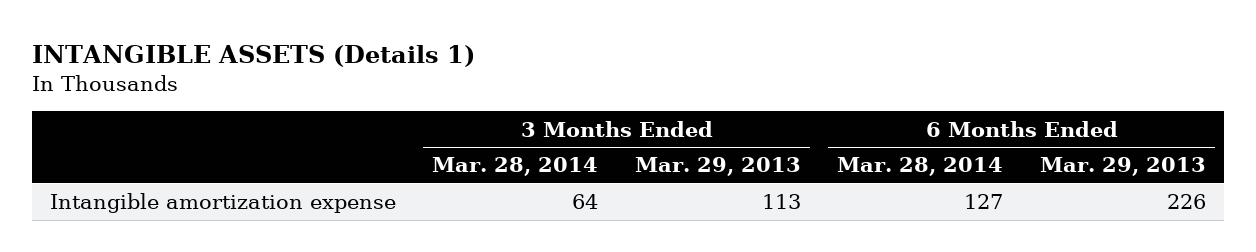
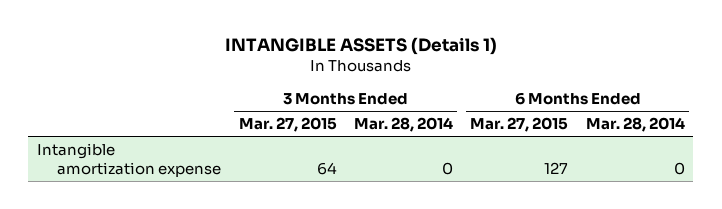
[634,157,801,177] Mar. 29, 2013 -> none
[1039,157,1206,177] Mar. 29, 2013 -> none
none -> [238,116,337,132] Mar. 27, 2015
none -> [470,116,569,132] Mar. 27, 2015
[572,194,599,210] 64 -> [442,161,454,175] 0
[964,194,1004,210] 127 -> [673,161,685,175] 0

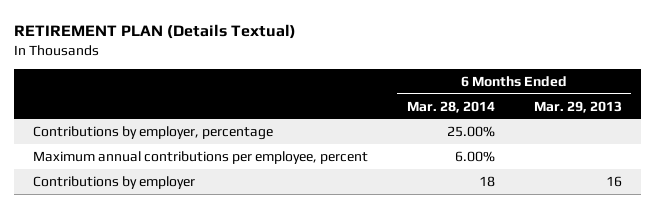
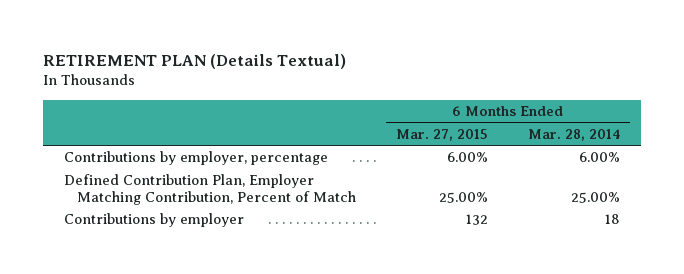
[533,100,622,113] Mar. 29, 2013 -> none
none -> [396,129,489,142] Mar. 27, 2015
[33,150,369,164] Maximum annual contributions per employee, percent -> none
[447,125,496,137] 25.00% -> [579,152,621,163] 6.00%
none -> [63,174,356,206] Defined Contribution Plan, Employer Matching Contribution, Percent of Match

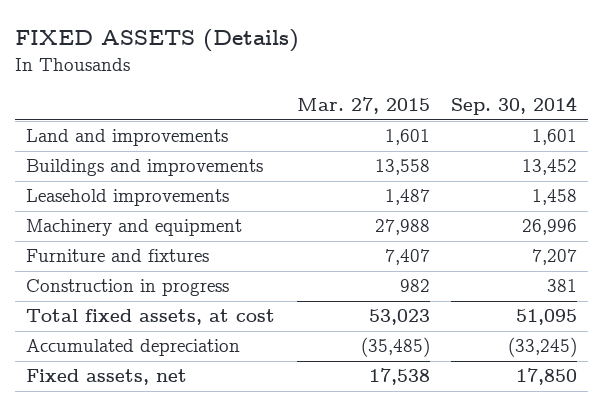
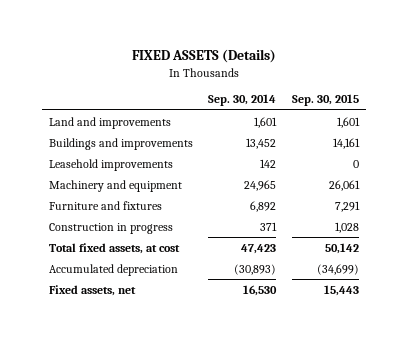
[296,97,430,115] Mar. 27, 2015 -> none
none -> [291,94,359,107] Sep. 30, 2015
[532,189,578,206] 1,458 -> [260,158,277,168] 142
[522,219,578,236] 26,996 -> [244,179,277,191] 24,965
[532,249,578,266] 7,207 -> [250,200,277,212] 6,892
[547,279,578,293] 381 -> [260,221,278,231] 371
[516,309,578,326] 51,095 -> [241,243,277,254] 47,423
[508,337,578,358] (33,245) -> [234,263,277,275] (30,893)
[516,368,578,386] 17,850 -> [243,284,278,296] 16,530

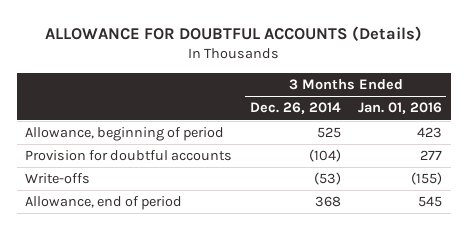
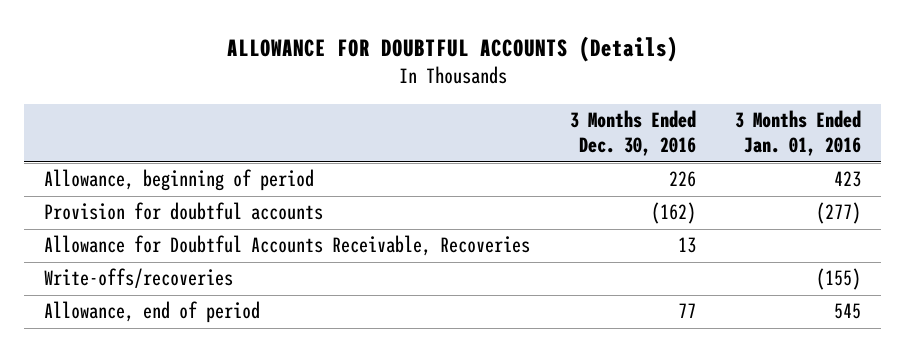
[249,102,341,115] Dec. 26, 2014 -> none
none -> [569,109,696,157] 3 Months Ended Dec. 30, 2016
[419,150,442,161] 277 -> [816,202,862,225] (277)
none -> [44,235,531,257] Allowance for Doubtful Accounts Receivable, Recoveries
[25,173,91,185] Write-offs -> [44,268,234,289] Write-offs/recoveries

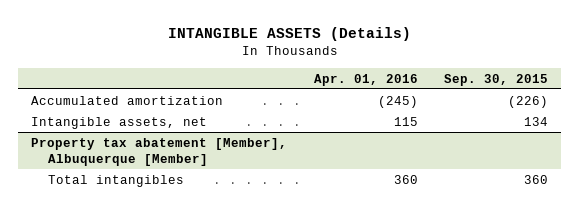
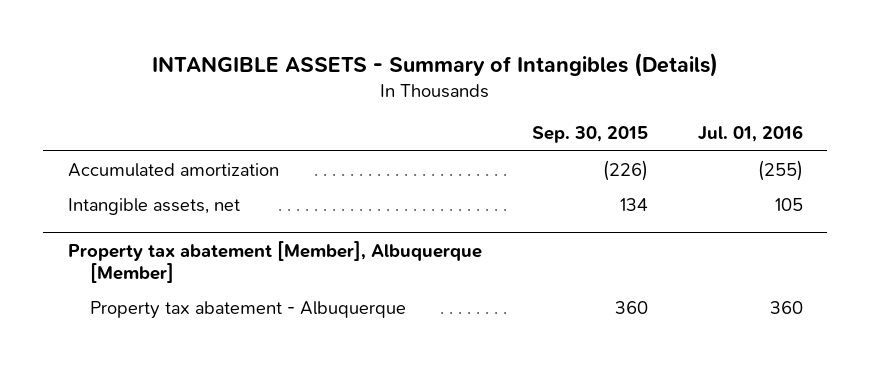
[167,27,411,42] INTANGIBLE ASSETS (Details) -> [152,52,719,77] INTANGIBLE ASSETS - Summary of Intangibles (Details)
[313,73,418,86] Apr. 01, 2016 -> none
none -> [697,125,803,143] Jul. 01, 2016
[47,174,184,187] Total intangibles -> [90,300,407,319] Property tax abatement - Albuquerque

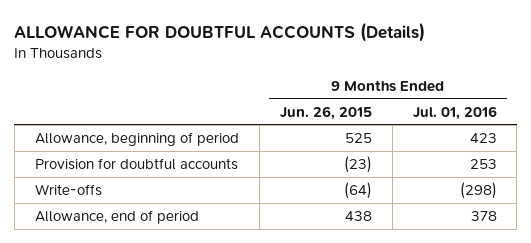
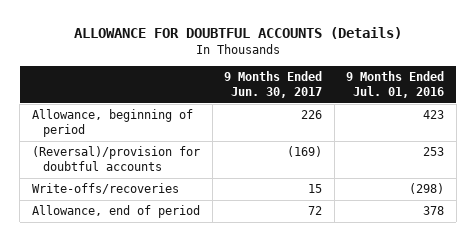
[279,105,372,120] Jun. 26, 2015 -> none
none -> [224,70,323,98] 9 Months Ended Jun. 30, 2017
[34,158,238,171] Provision for doubtful accounts -> [31,146,200,172] (Reversal)/provision for doubtful accounts
[34,184,102,197] Write-offs -> [31,183,179,195] Write-offs/recoveries

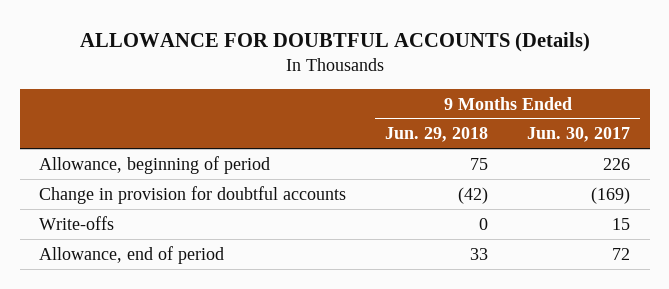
[346,70,445,98] 9 Months Ended Jul. 01, 2016 -> none
none -> [385,127,489,143] Jun. 29, 2018
[31,146,200,172] (Reversal)/provision for doubtful accounts -> [39,185,347,204] Change in provision for doubtful accounts
[31,183,179,195] Write-offs/recoveries -> [39,215,115,230] Write-offs

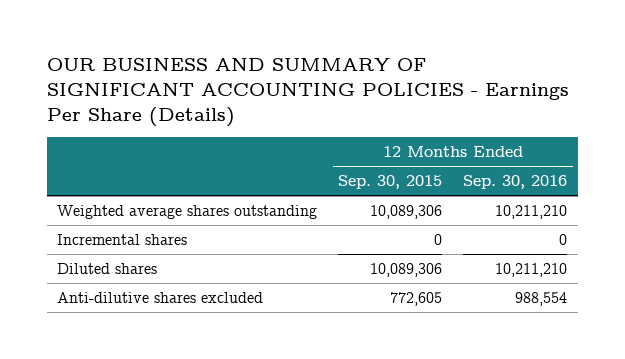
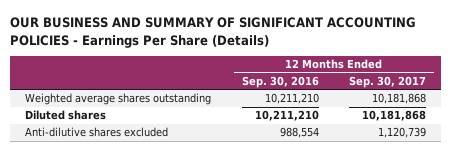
[338,175,443,190] Sep. 30, 2015 -> none
none -> [349,75,427,88] Sep. 30, 2017
[57,234,188,246] Incremental shares -> none

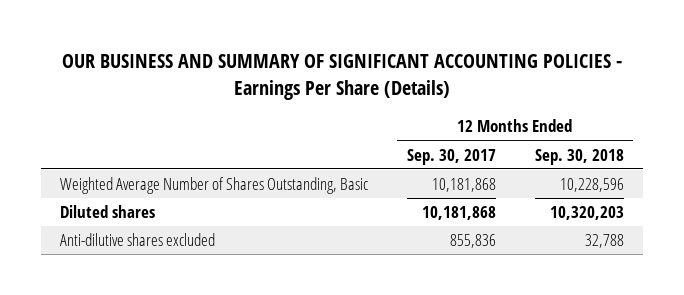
[241,75,319,88] Sep. 30, 2016 -> none
none -> [534,148,624,165] Sep. 30, 2018
[25,93,212,106] Weighted average shares outstanding -> [60,177,369,195] Weighted Average Number of Shares Outstanding, Basic
[378,127,427,139] 1,120,739 -> [449,234,496,249] 855,836

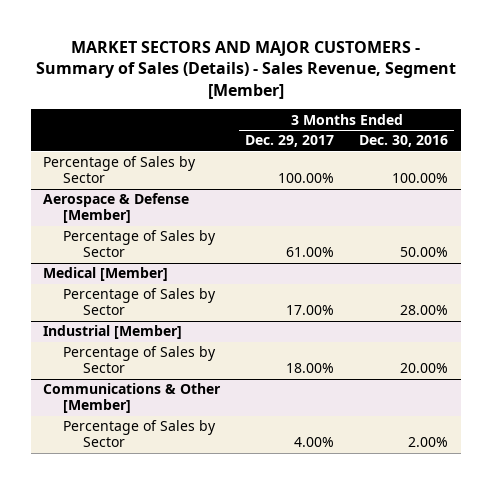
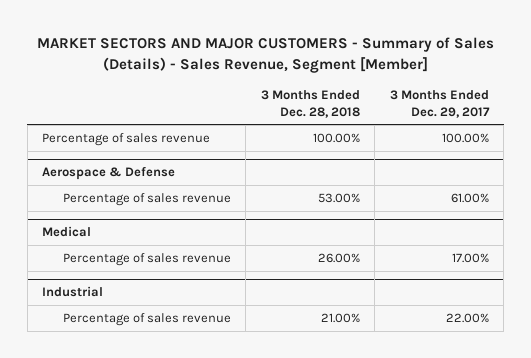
[359,135,449,148] Dec. 30, 2016 -> none
none -> [260,89,360,118] 3 Months Ended Dec. 28, 2018
[43,383,222,414] Communications & Other [Member] -> none
[63,420,217,448] Percentage of Sales by Sector -> none
[43,156,197,184] Percentage of Sales by Sector -> [42,132,211,146] Percentage of sales revenue
[43,193,190,224] Aerospace & Defense [Member] -> [42,166,176,181] Aerospace & Defense
[63,230,217,258] Percentage of Sales by Sector -> [62,192,231,206] Percentage of sales revenue
[43,267,169,282] Medical [Member] -> [42,226,92,238] Medical
[63,288,217,316] Percentage of Sales by Sector -> [62,252,231,266] Percentage of sales revenue
[43,325,183,340] Industrial [Member] -> [42,286,104,298] Industrial
[63,346,217,374] Percentage of Sales by Sector -> [62,312,231,326] Percentage of sales revenue
[286,363,335,374] 18.00% -> [445,312,489,323] 22.00%

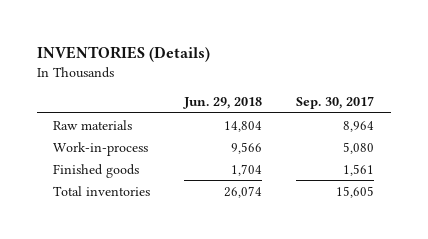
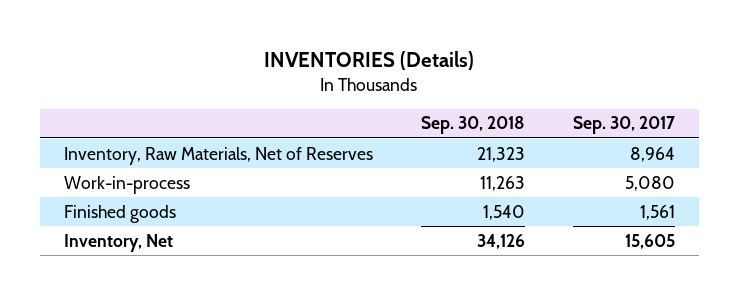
[183,97,263,110] Jun. 29, 2018 -> none
none -> [420,116,525,135] Sep. 30, 2018
[53,119,133,130] Raw materials -> [63,146,373,165] Inventory, Raw Materials, Net of Reserves
[53,185,151,196] Total inventories -> [63,233,173,252] Inventory, Net

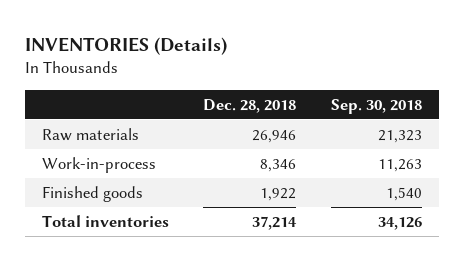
[572,116,675,135] Sep. 30, 2017 -> none
none -> [203,98,297,113] Dec. 28, 2018
[63,146,373,165] Inventory, Raw Materials, Net of Reserves -> [42,127,140,141] Raw materials
[63,233,173,252] Inventory, Net -> [42,214,170,227] Total inventories

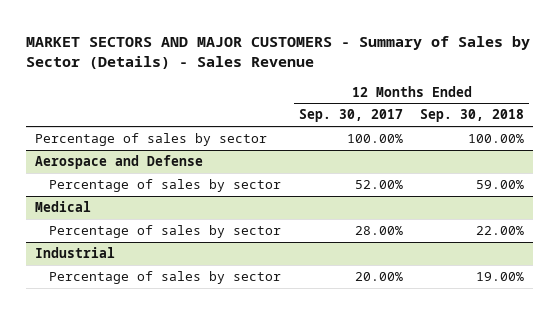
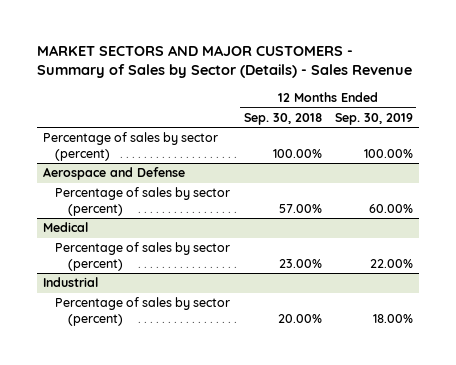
[298,109,403,123] Sep. 30, 2017 -> none
none -> [334,112,413,125] Sep. 30, 2019
[34,133,267,147] Percentage of sales by sector -> [43,132,219,161] Percentage of sales by sector (percent)
[48,179,281,193] Percentage of sales by sector -> [55,187,231,216] Percentage of sales by sector (percent)
[476,180,525,190] 59.00% -> [278,203,322,213] 57.00%
[48,225,281,239] Percentage of sales by sector -> [55,242,231,271] Percentage of sales by sector (percent)
[476,226,525,236] 22.00% -> [278,258,322,268] 23.00%
[48,271,281,285] Percentage of sales by sector -> [55,297,231,326] Percentage of sales by sector (percent)
[476,272,525,282] 19.00% -> [277,313,322,323] 20.00%

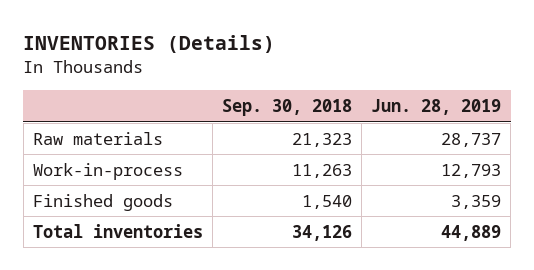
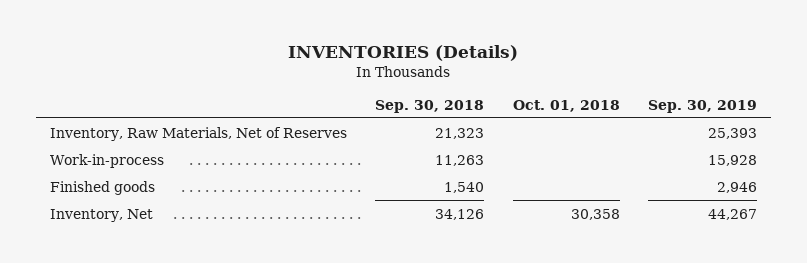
[371,99,502,116] Jun. 28, 2019 -> none
none -> [512,99,620,112] Oct. 01, 2018
none -> [648,99,758,113] Sep. 30, 2019
[33,131,164,145] Raw materials -> [49,126,347,141] Inventory, Raw Materials, Net of Reserves
[33,223,204,238] Total inventories -> [49,208,153,222] Inventory, Net

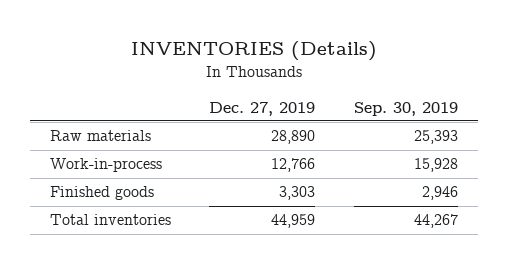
[375,99,485,113] Sep. 30, 2018 -> none
[512,99,620,112] Oct. 01, 2018 -> none
none -> [209,101,316,116] Dec. 27, 2019
[49,126,347,141] Inventory, Raw Materials, Net of Reserves -> [49,130,151,142] Raw materials
[49,208,153,222] Inventory, Net -> [49,214,171,226] Total inventories

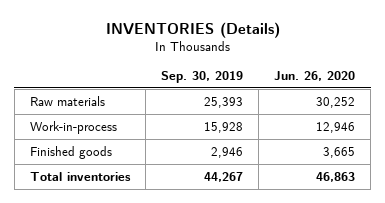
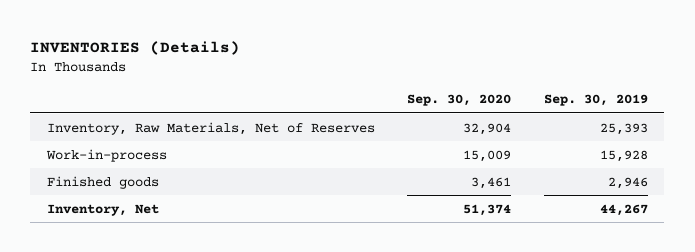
[274,70,356,81] Jun. 26, 2020 -> none
none -> [407,94,512,107] Sep. 30, 2020
[30,95,106,106] Raw materials -> [46,121,375,135] Inventory, Raw Materials, Net of Reserves
[30,171,132,181] Total inventories -> [46,203,159,216] Inventory, Net

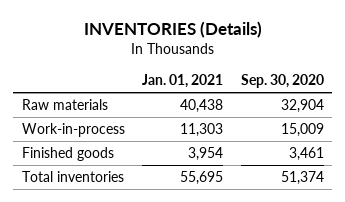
[543,94,648,107] Sep. 30, 2019 -> none
none -> [142,74,224,89] Jan. 01, 2021
[46,121,375,135] Inventory, Raw Materials, Net of Reserves -> [21,99,108,111] Raw materials
[46,203,159,216] Inventory, Net -> [21,171,124,183] Total inventories

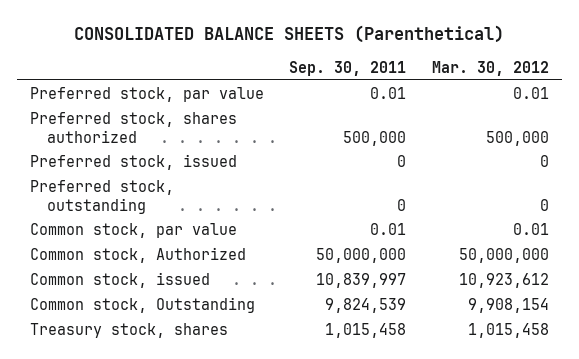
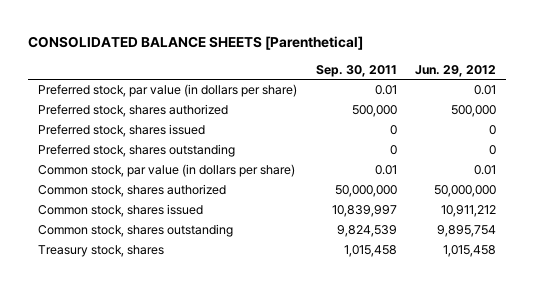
[74,25,505,44] CONSOLIDATED BALANCE SHEETS (Parenthetical) -> [28,36,364,51] CONSOLIDATED BALANCE SHEETS [Parenthetical]
[432,60,550,76] Mar. 30, 2012 -> none
none -> [415,64,497,77] Jun. 29, 2012
[29,86,264,102] Preferred stock, par value -> [37,84,297,98] Preferred stock, par value (in dollars per share)
[29,153,237,170] Preferred stock, issued -> [37,124,205,138] Preferred stock, shares issued
[29,179,174,214] Preferred stock, outstanding -> [37,144,235,158] Preferred stock, shares outstanding
[29,222,237,238] Common stock, par value -> [37,164,295,178] Common stock, par value (in dollars per share)
[29,246,246,263] Common stock, Authorized -> [37,184,226,198] Common stock, shares authorized
[29,271,210,288] Common stock, issued -> [37,204,203,218] Common stock, shares issued
[29,296,255,313] Common stock, Outstanding -> [37,224,233,238] Common stock, shares outstanding

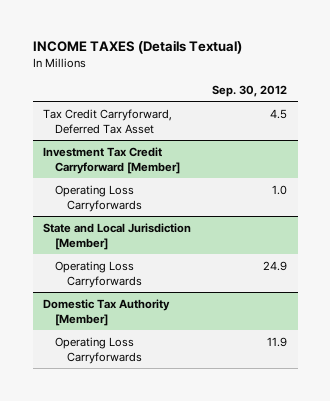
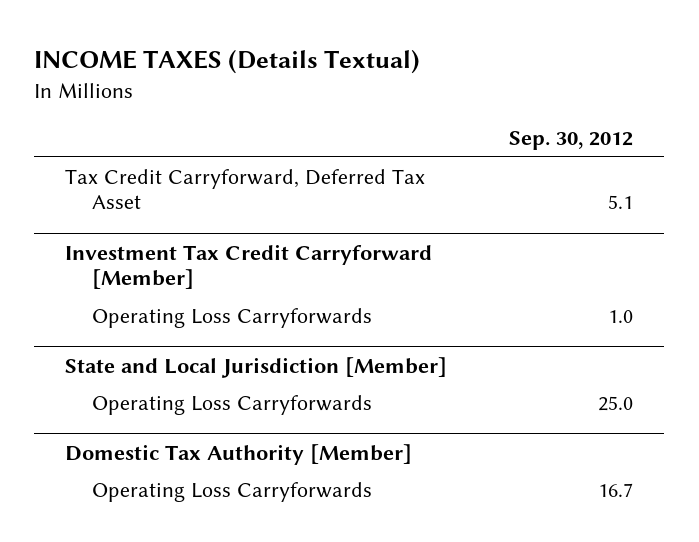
[270,108,288,119] 4.5 -> [608,195,634,210] 5.1
[263,260,288,271] 24.9 -> [598,395,634,411] 25.0
[267,336,288,347] 11.9 -> [598,482,634,497] 16.7

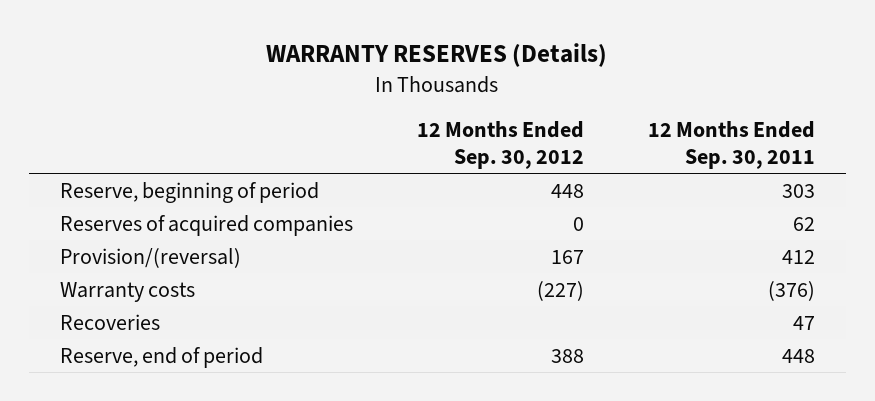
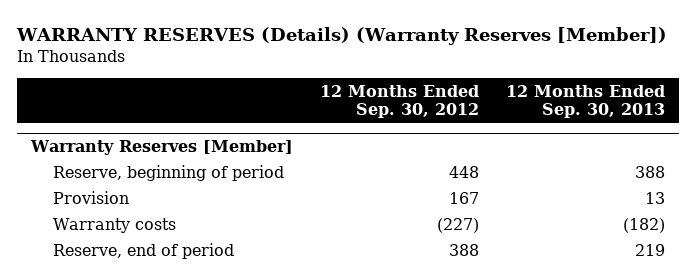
[266,43,608,68] WARRANTY RESERVES (Details) -> [15,27,667,46] WARRANTY RESERVES (Details) (Warranty Reserves [Member])
[647,121,815,169] 12 Months Ended Sep. 30, 2011 -> none
none -> [506,84,666,119] 12 Months Ended Sep. 30, 2013
none -> [29,140,293,156] Warranty Reserves [Member]
[60,214,354,236] Reserves of acquired companies -> none
[60,247,242,268] Provision/(reversal) -> [53,190,130,204] Provision
[60,313,161,330] Recoveries -> none

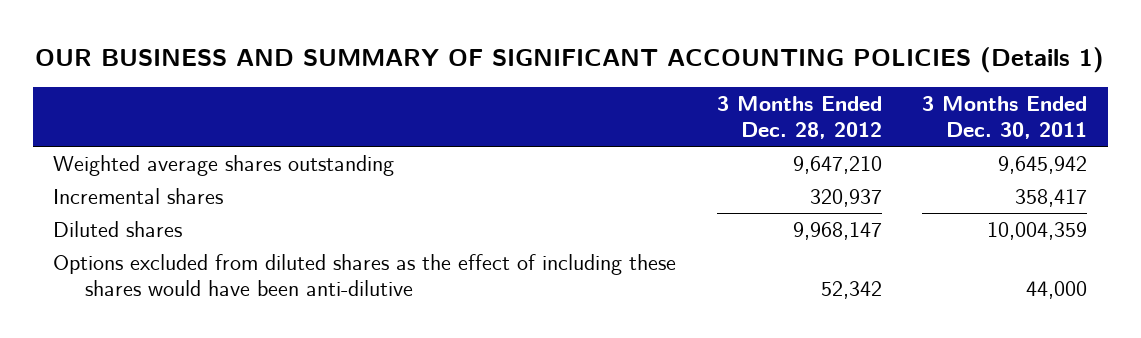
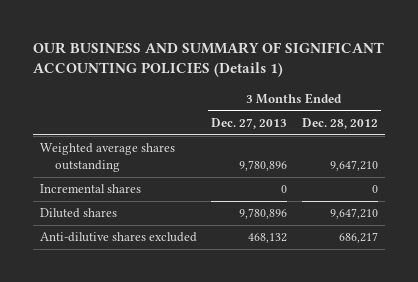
[922,96,1088,140] 3 Months Ended Dec. 30, 2011 -> none
none -> [211,117,288,129] Dec. 27, 2013
[809,188,882,207] 320,937 -> [371,185,378,194] 0
[792,221,882,240] 9,968,147 -> [329,208,378,220] 9,647,210
[53,253,677,297] Options excluded from diluted shares as the effect of including these shares would have been anti-dilutive -> [39,232,197,243] Anti-dilutive shares excluded
[820,281,882,300] 52,342 -> [338,232,378,244] 686,217

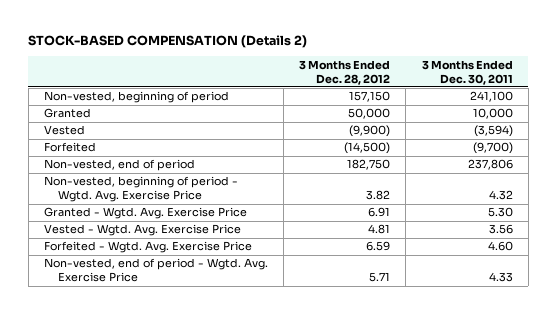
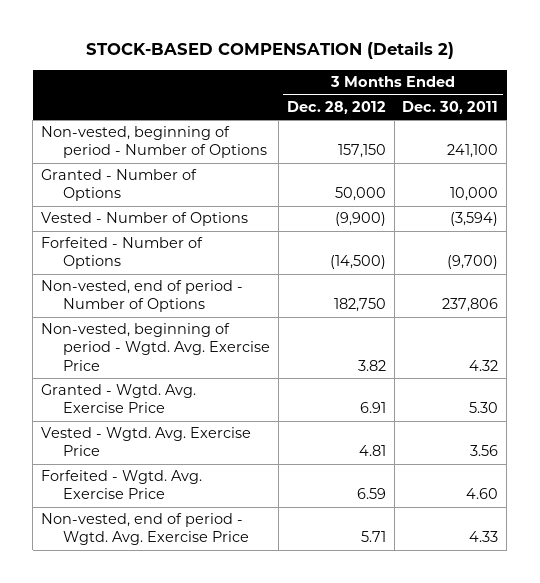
[43,91,229,104] Non-vested, beginning of period -> [41,126,268,159] Non-vested, beginning of period - Number of Options
[43,108,91,119] Granted -> [41,169,198,202] Granted - Number of Options
[43,125,85,136] Vested -> [41,212,249,227] Vested - Number of Options
[43,142,96,153] Forfeited -> [41,237,204,270] Forfeited - Number of Options
[43,159,195,172] Non-vested, end of period -> [41,280,244,313] Non-vested, end of period - Number of Options

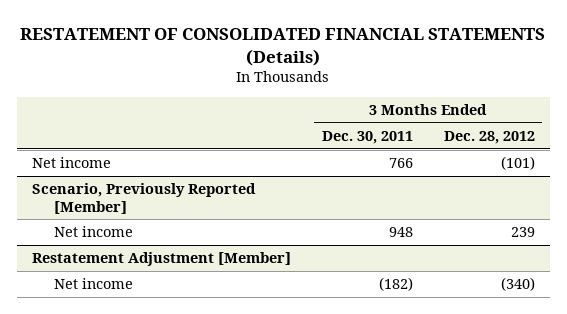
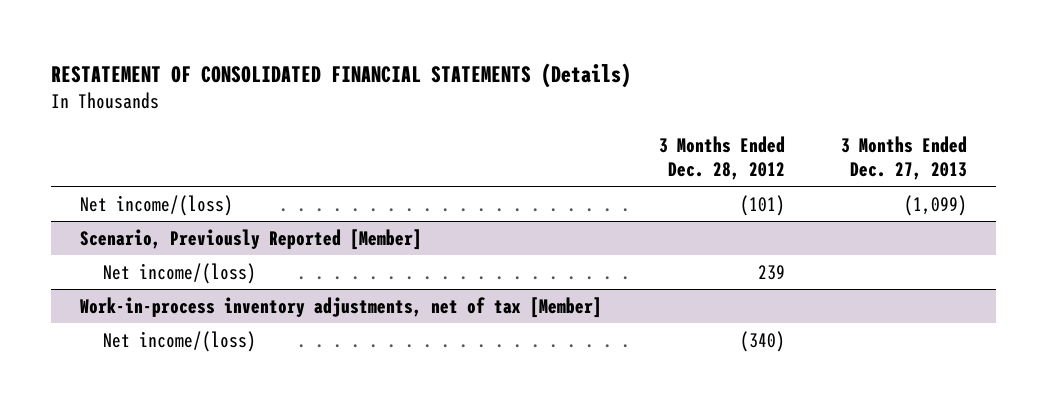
[321,131,413,145] Dec. 30, 2011 -> none
none -> [841,135,968,181] 3 Months Ended Dec. 27, 2013
[32,157,112,169] Net income -> [79,194,233,216] Net income/(loss)
[32,252,292,267] Restatement Adjustment [Member] -> none
[54,226,134,238] Net income -> [103,262,257,284] Net income/(loss)
none -> [79,296,602,318] Work-in-process inventory adjustments, net of tax [Member]
[54,278,134,290] Net income -> [103,330,257,352] Net income/(loss)

